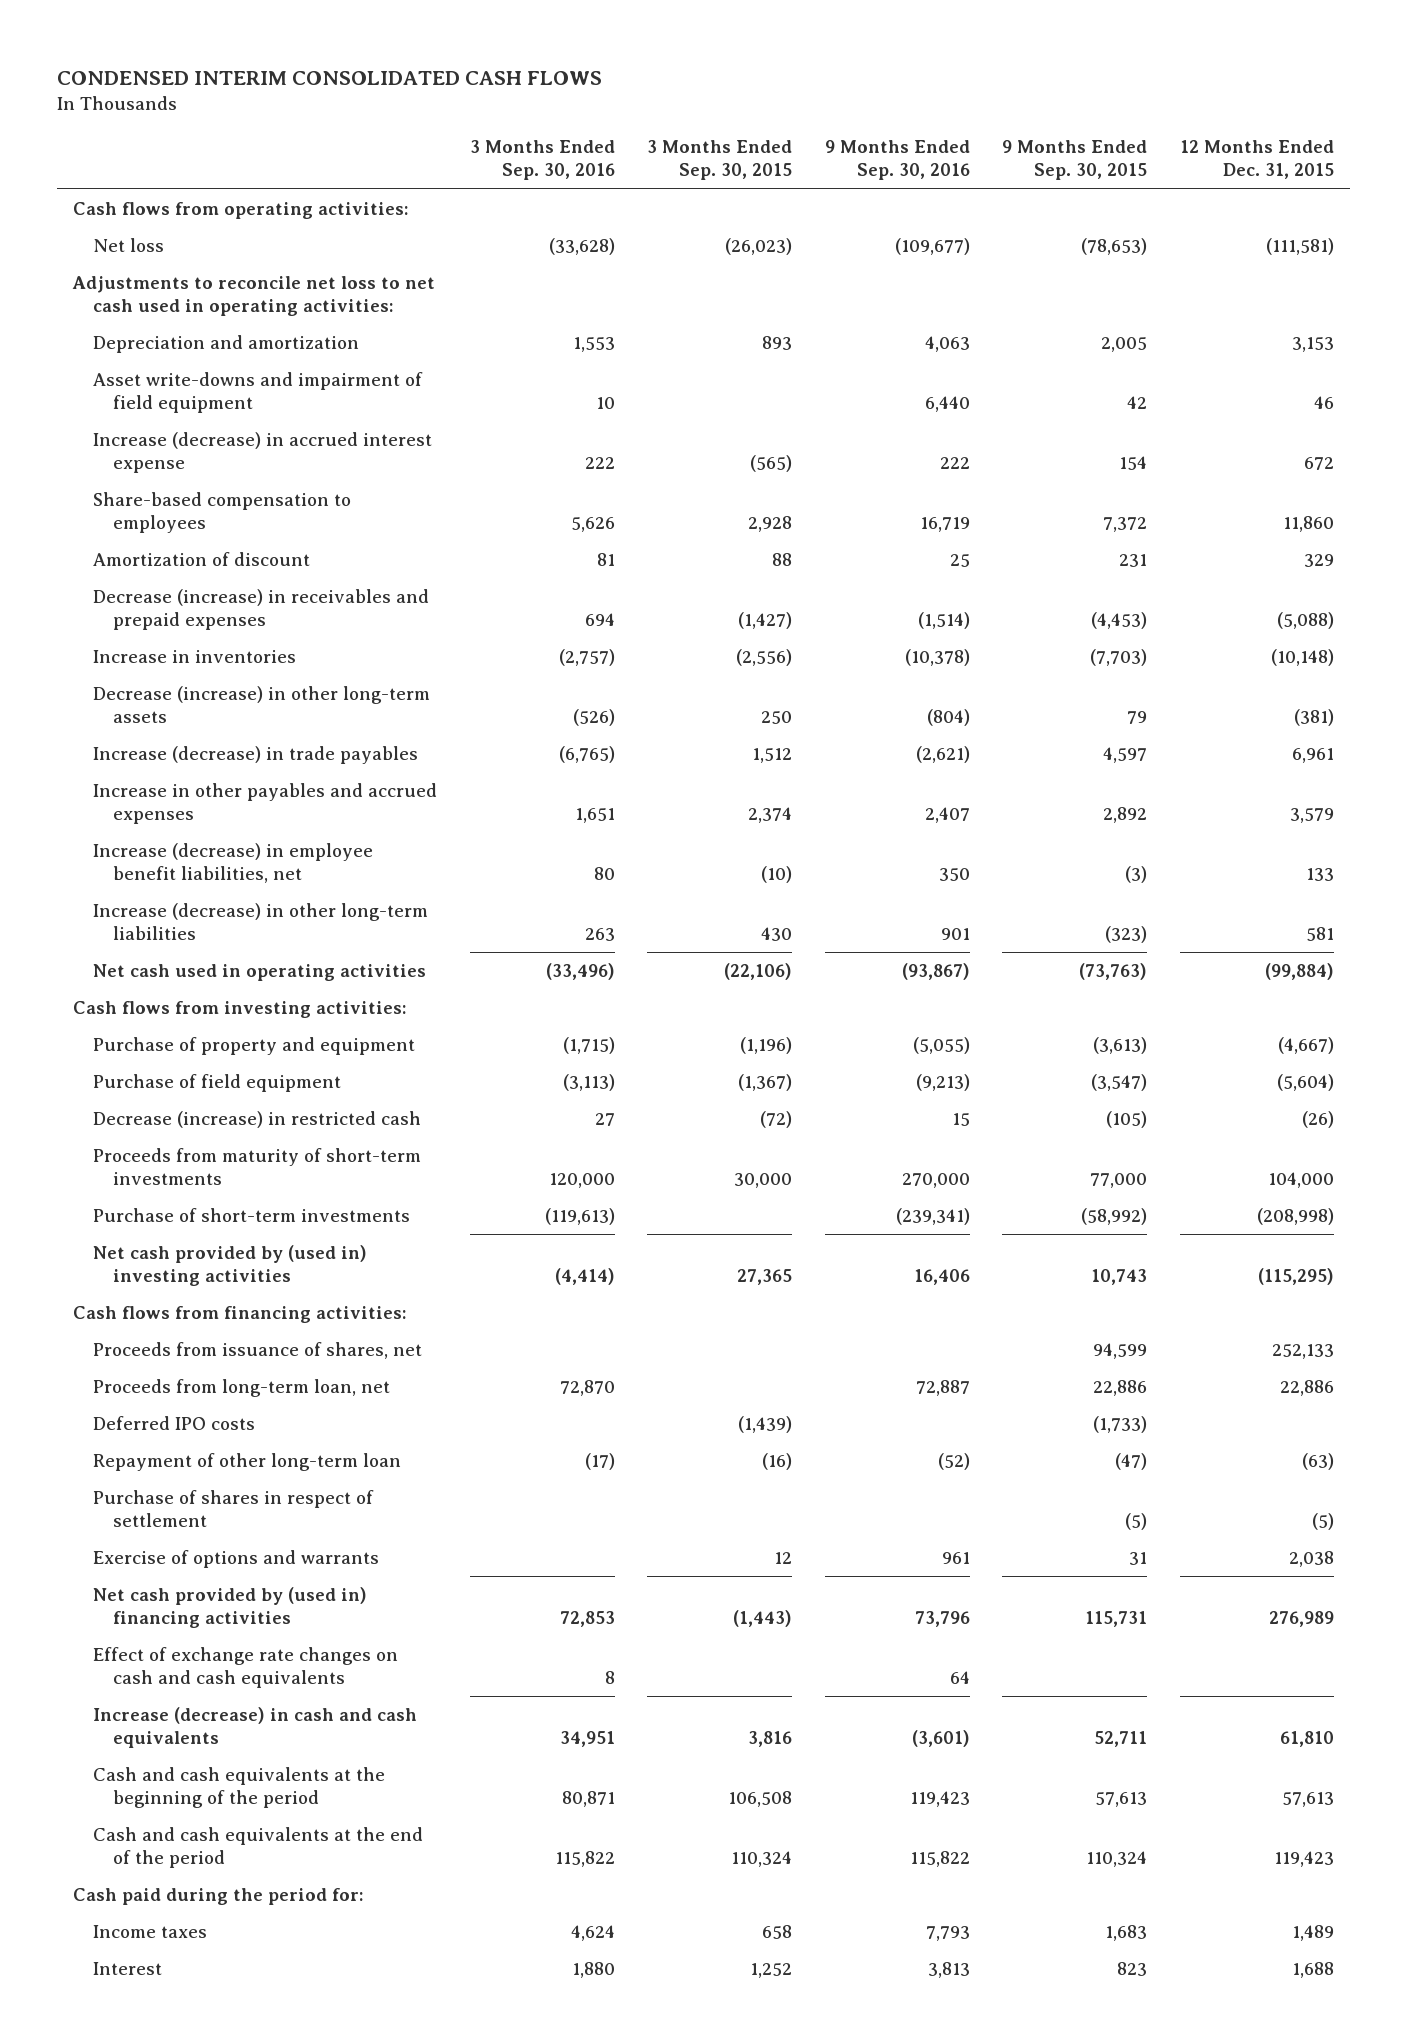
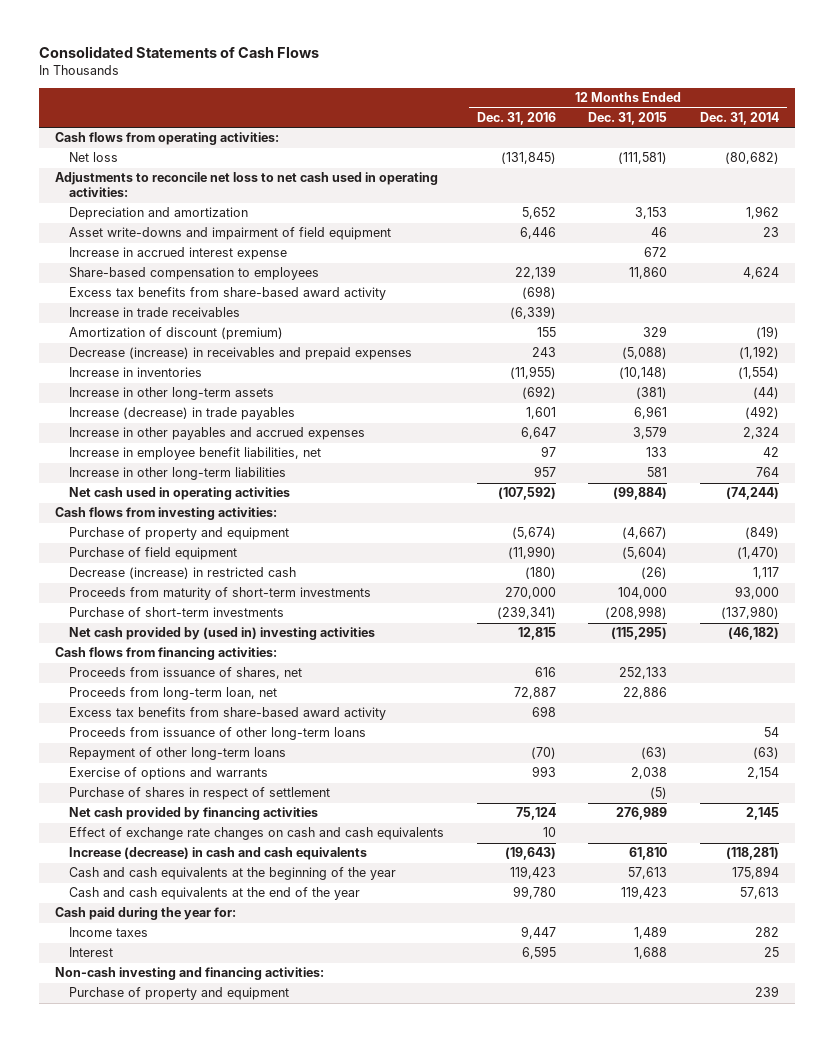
[56,71,602,86] CONDENSED INTERIM CONSOLIDATED CASH FLOWS -> [38,46,319,59] Consolidated Statements of Cash Flows
[469,140,615,181] 3 Months Ended Sep. 30, 2016 -> none
[647,140,793,181] 3 Months Ended Sep. 30, 2015 -> none
[824,140,970,181] 9 Months Ended Sep. 30, 2016 -> none
[1002,140,1148,181] 9 Months Ended Sep. 30, 2015 -> none
none -> [476,111,556,125] Dec. 31, 2016
none -> [699,111,779,125] Dec. 31, 2014
[93,432,433,474] Increase (decrease) in accrued interest expense -> [69,247,288,261] Increase in accrued interest expense
none -> [69,287,387,301] Excess tax benefits from share-based award activity
none -> [69,307,241,318] Increase in trade receivables
[93,552,311,567] Amortization of discount -> [69,327,284,341] Amortization of discount (premium)
[93,686,431,724] Decrease (increase) in other long-term assets -> [69,387,275,401] Increase in other long-term assets
[93,843,374,884] Increase (decrease) in employee benefit liabilities, net -> [69,447,322,461] Increase in employee benefit liabilities, net
[93,903,429,941] Increase (decrease) in other long-term liabilities -> [69,467,287,481] Increase in other long-term liabilities
[93,1416,256,1431] Deferred IPO costs -> none
none -> [69,707,387,721] Excess tax benefits from share-based award activity
none -> [69,727,367,741] Proceeds from issuance of other long-term loans
[93,1453,402,1472] Repayment of other long-term loan -> [69,747,287,761] Repayment of other long-term loans
[93,1490,375,1528] Purchase of shares in respect of settlement -> [69,787,331,801] Purchase of shares in respect of settlement
[93,1587,368,1629] Net cash provided by (used in) financing activities -> [69,807,319,821] Net cash provided by financing activities
[93,1767,386,1809] Cash and cash equivalents at the beginning of the period -> [69,867,397,881] Cash and cash equivalents at the beginning of the year
[93,1827,424,1869] Cash and cash equivalents at the end of the period -> [69,887,361,901] Cash and cash equivalents at the end of the year
[73,1888,365,1906] Cash paid during the period for: -> [55,907,237,921] Cash paid during the year for:
none -> [55,967,325,981] Non-cash investing and financing activities:
none -> [69,987,290,1001] Purchase of property and equipment

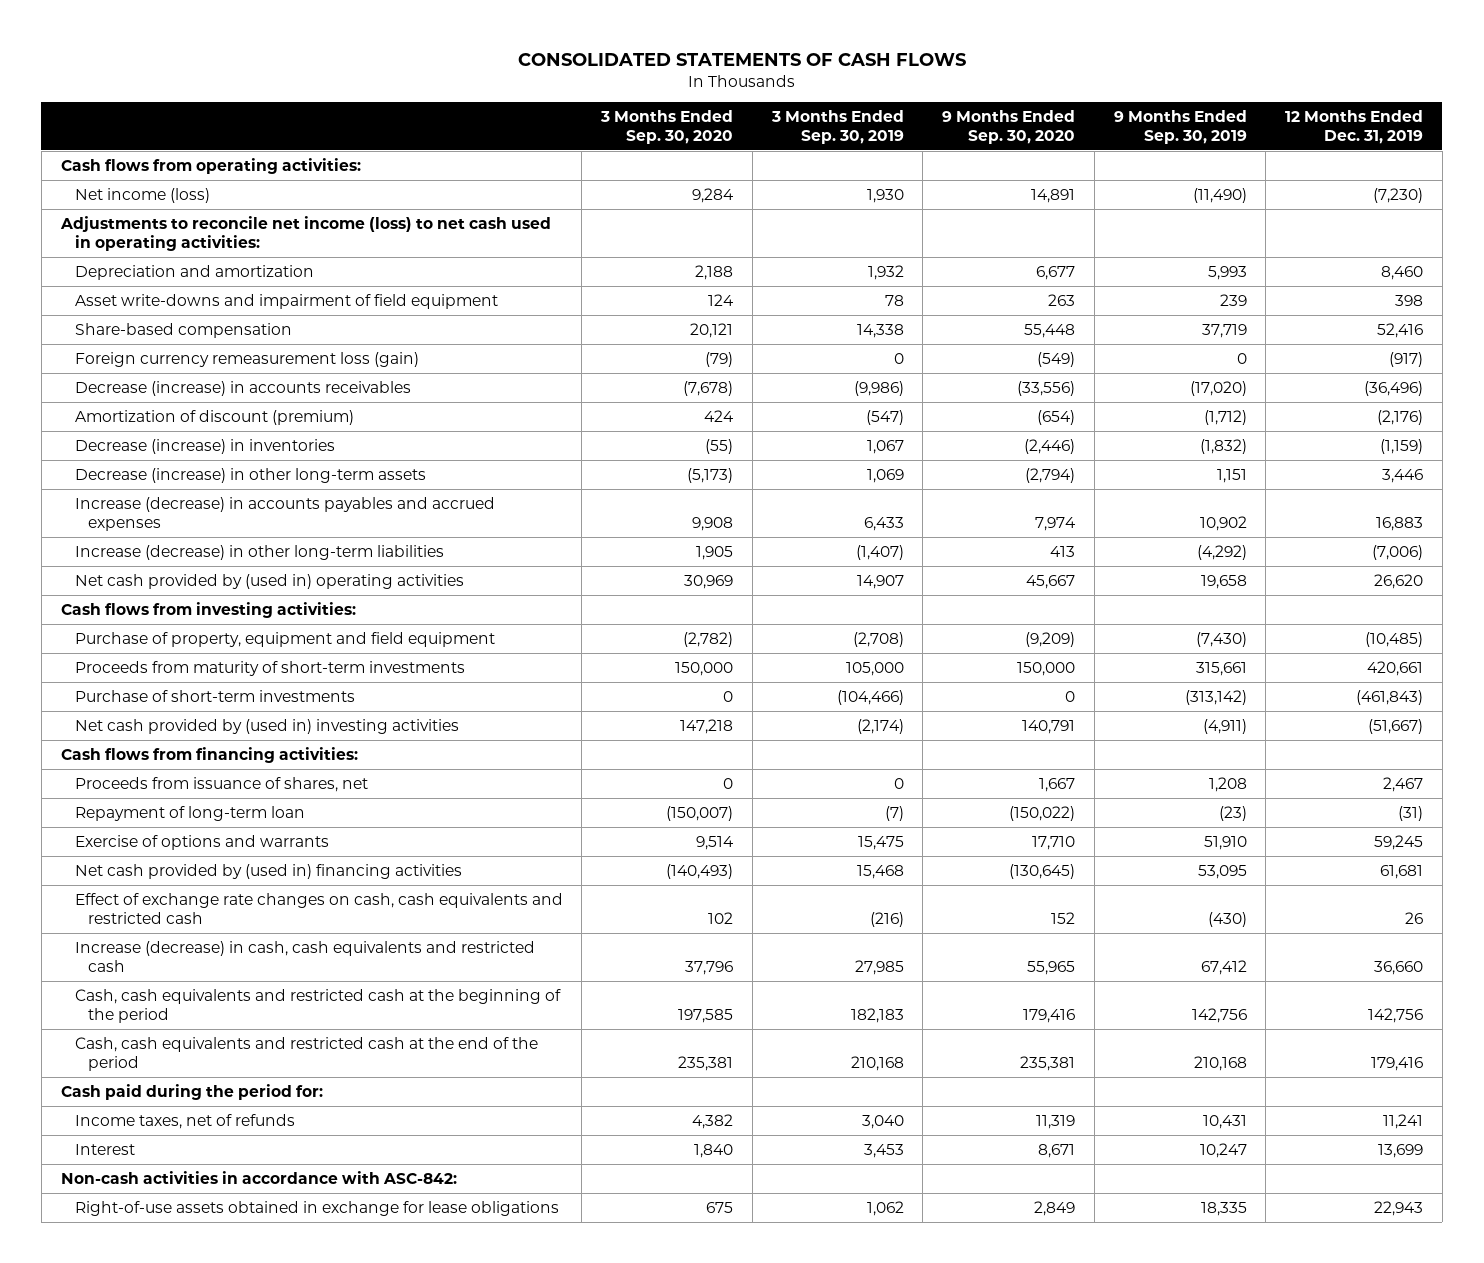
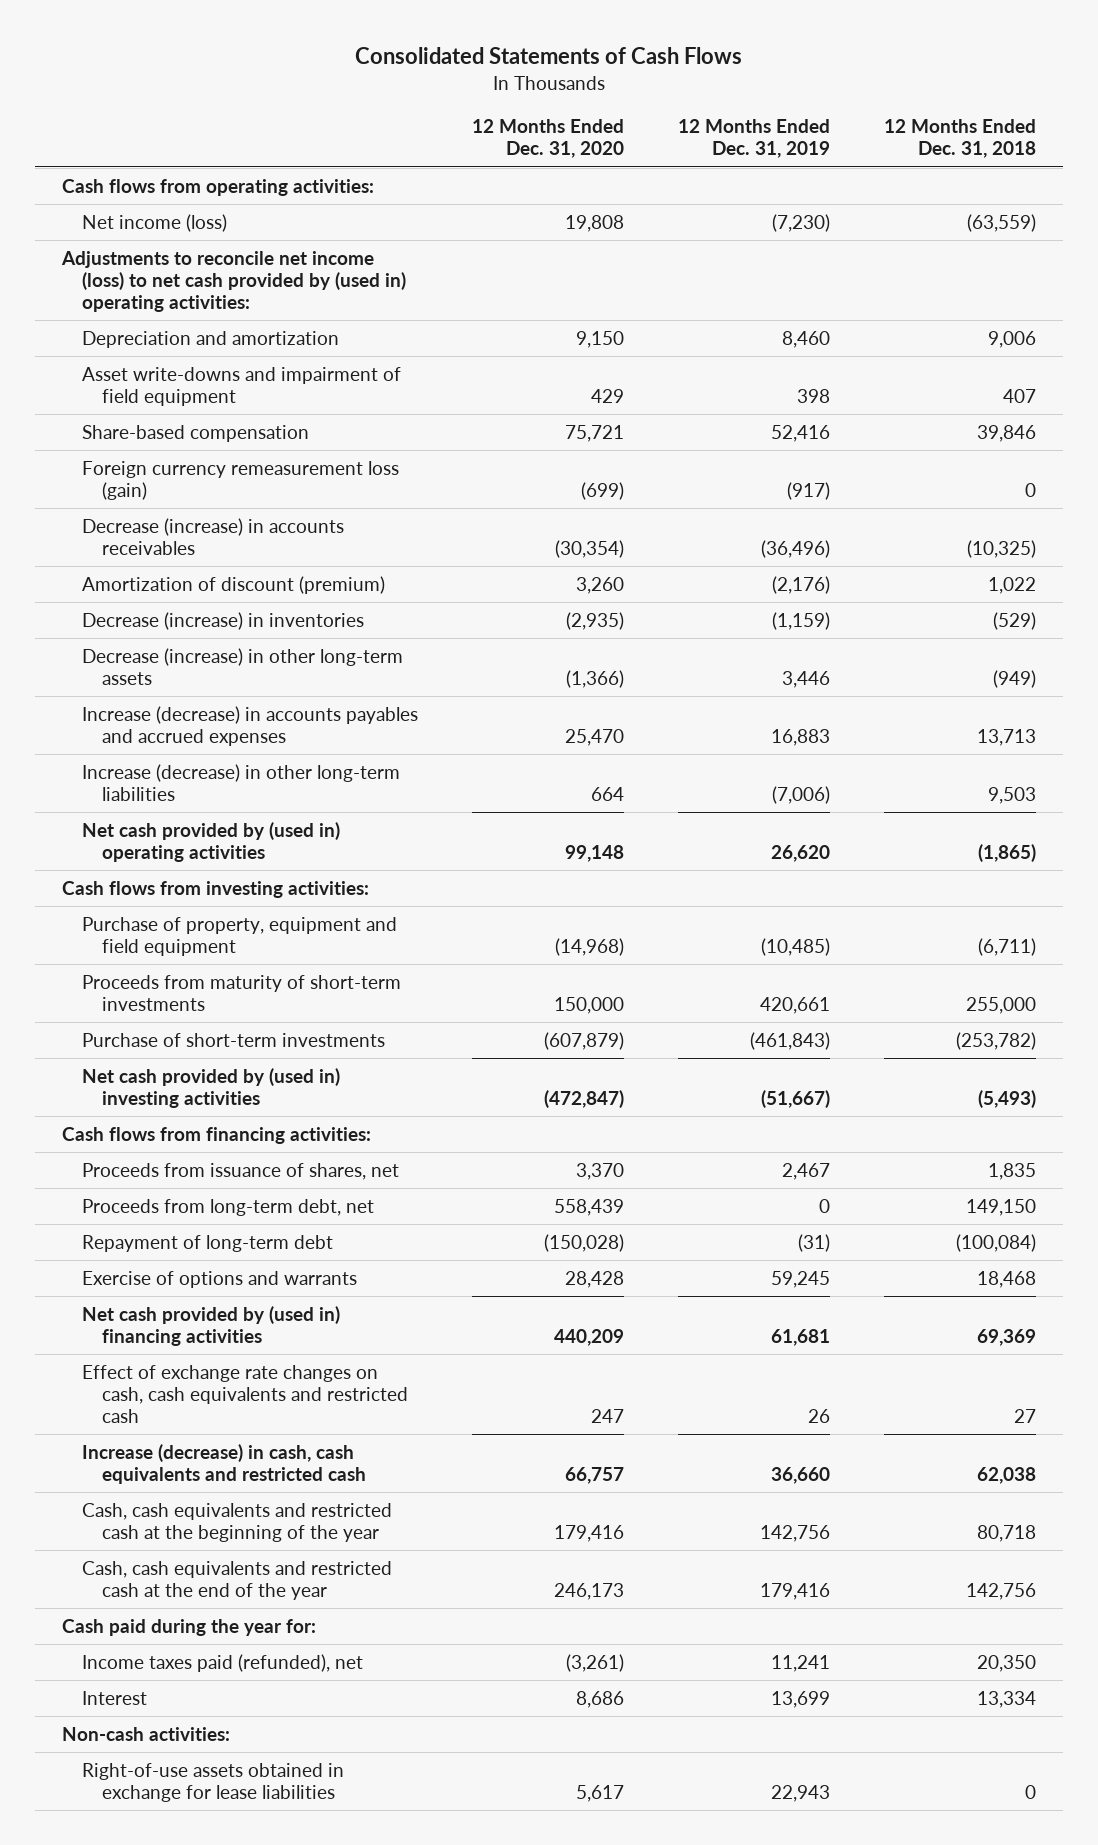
[517,52,966,66] CONSOLIDATED STATEMENTS OF CASH FLOWS -> [355,47,743,65] Consolidated Statements of Cash Flows
[600,109,734,145] 3 Months Ended Sep. 30, 2020 -> none
[770,109,904,145] 3 Months Ended Sep. 30, 2019 -> none
[942,109,1076,145] 9 Months Ended Sep. 30, 2020 -> none
[1113,109,1247,145] 9 Months Ended Sep. 30, 2019 -> none
none -> [472,119,625,159] 12 Months Ended Dec. 31, 2020
none -> [884,119,1037,159] 12 Months Ended Dec. 31, 2018
[59,215,551,251] Adjustments to reconcile net income (loss) to net cash used in operating activities: -> [60,250,407,313] Adjustments to reconcile net income (loss) to net cash provided by (used in) operating activities:
none -> [82,1198,375,1216] Proceeds from long-term debt, net
[74,805,305,821] Repayment of long-term loan -> [82,1234,334,1252] Repayment of long-term debt
[74,988,561,1023] Cash, cash equivalents and restricted cash at the beginning of the period -> [82,1502,393,1543] Cash, cash equivalents and restricted cash at the beginning of the year
[74,1036,538,1071] Cash, cash equivalents and restricted cash at the end of the period -> [82,1560,393,1601] Cash, cash equivalents and restricted cash at the end of the year
[60,1083,323,1100] Cash paid during the period for: -> [61,1618,316,1636] Cash paid during the year for:
[74,1113,295,1129] Income taxes, net of refunds -> [82,1653,364,1672] Income taxes paid (refunded), net
[60,1170,457,1184] Non-cash activities in accordance with ASC-842: -> none
none -> [61,1726,230,1741] Non-cash activities:
[74,1200,559,1216] Right-of-use assets obtained in exchange for lease obligations -> [82,1762,345,1803] Right-of-use assets obtained in exchange for lease liabilities

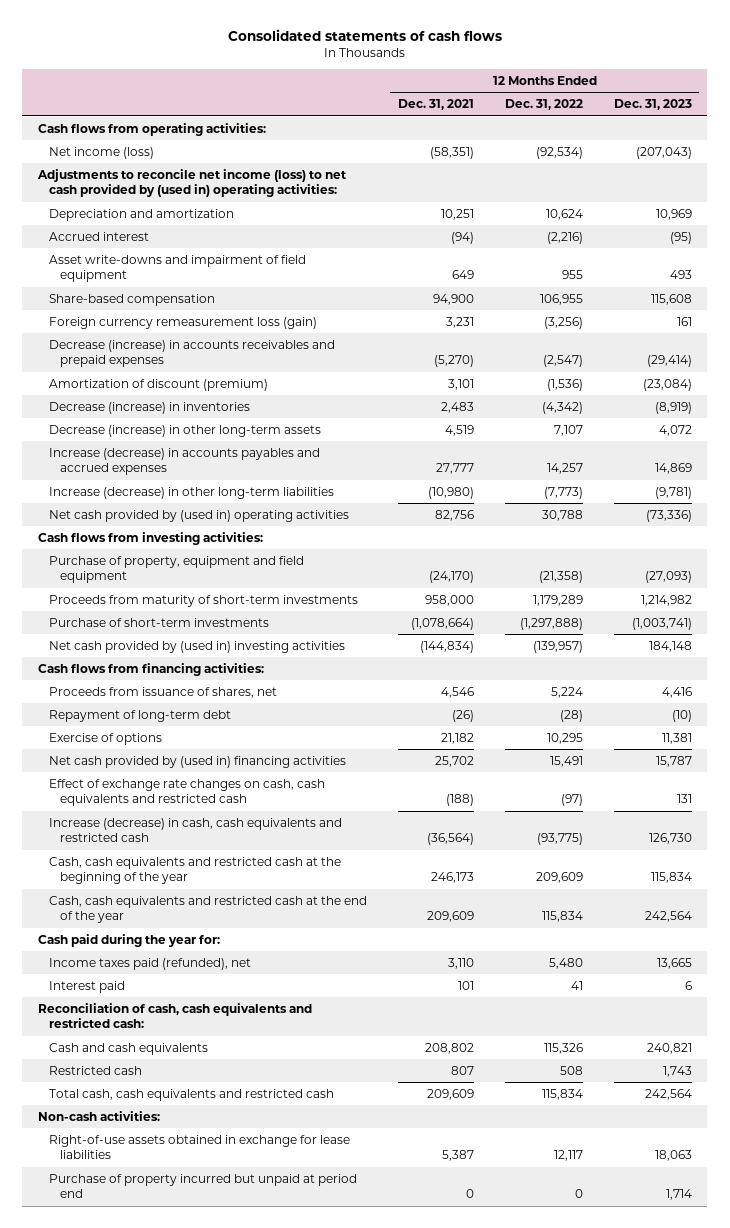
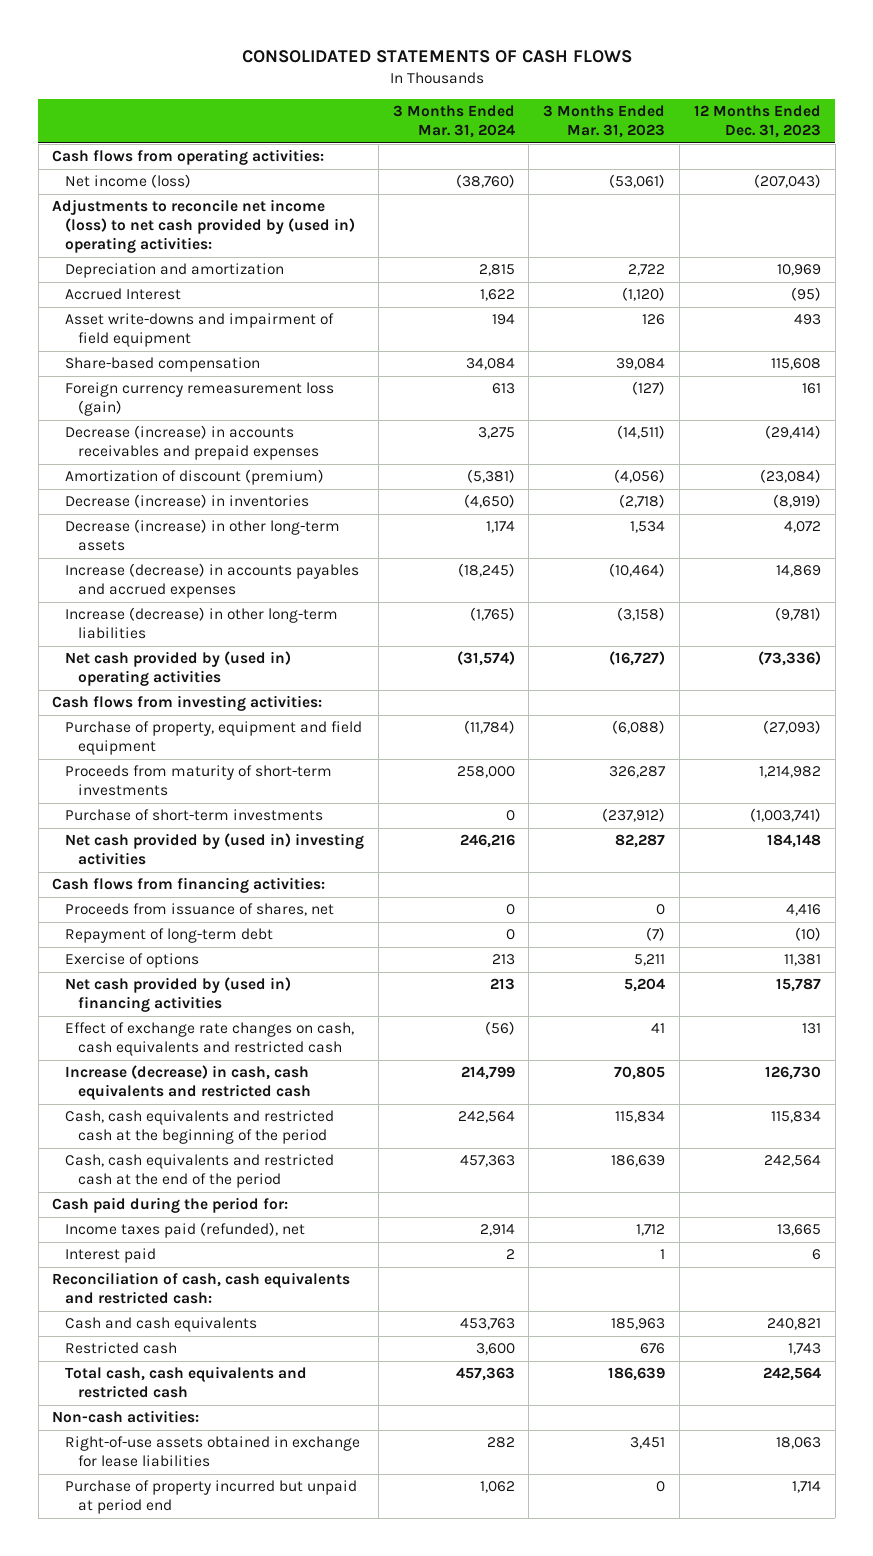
[227,28,502,41] Consolidated statements of cash flows -> [241,50,632,64] CONSOLIDATED STATEMENTS OF CASH FLOWS
[397,99,474,111] Dec. 31, 2021 -> none
[504,99,583,111] Dec. 31, 2022 -> none
none -> [392,105,515,139] 3 Months Ended Mar. 31, 2024
none -> [543,105,666,139] 3 Months Ended Mar. 31, 2023
[49,231,150,241] Accrued interest -> [65,288,182,301] Accrued Interest
[49,856,342,885] Cash, cash equivalents and restricted cash at the beginning of the year -> [65,1110,335,1145] Cash, cash equivalents and restricted cash at the beginning of the period
[49,895,368,924] Cash, cash equivalents and restricted cash at the end of the year -> [65,1154,335,1189] Cash, cash equivalents and restricted cash at the end of the period
[37,933,220,947] Cash paid during the year for: -> [52,1197,289,1214] Cash paid during the period for:

